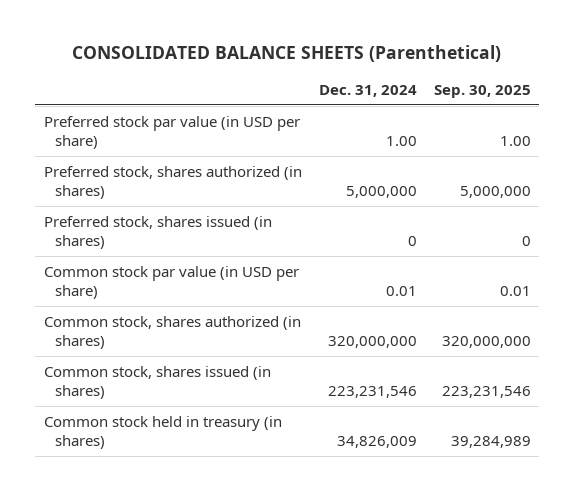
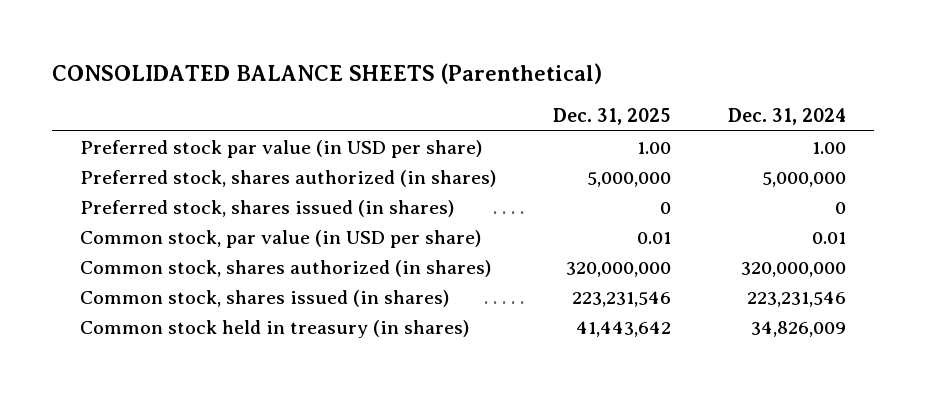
[433,85,531,99] Sep. 30, 2025 -> none
none -> [552,108,671,126] Dec. 31, 2025
[43,265,299,300] Common stock par value (in USD per share) -> [79,229,481,248] Common stock, par value (in USD per share)

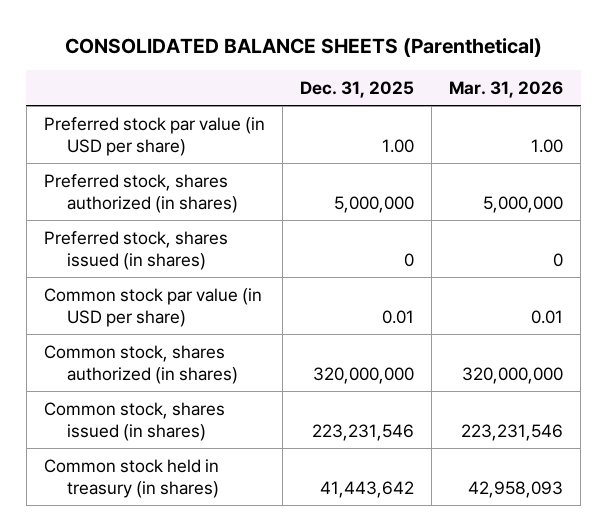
[727,108,846,126] Dec. 31, 2024 -> none
none -> [449,80,564,98] Mar. 31, 2026
[79,229,481,248] Common stock, par value (in USD per share) -> [43,287,262,327] Common stock par value (in USD per share)

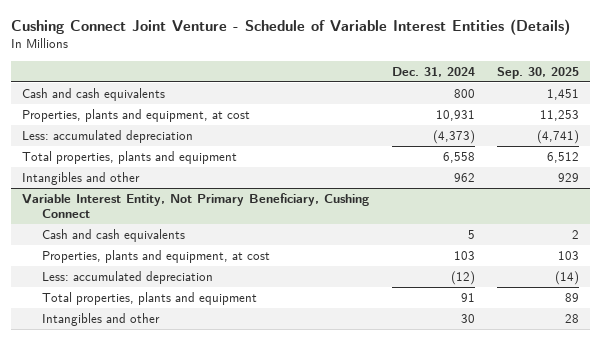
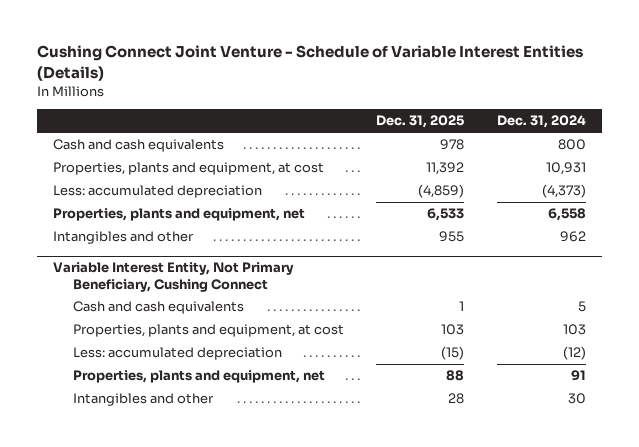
[497,66,580,79] Sep. 30, 2025 -> none
none -> [376,115,465,129] Dec. 31, 2025
[21,150,237,164] Total properties, plants and equipment -> [53,208,306,222] Properties, plants and equipment, net
[41,291,257,305] Total properties, plants and equipment -> [73,370,326,384] Properties, plants and equipment, net

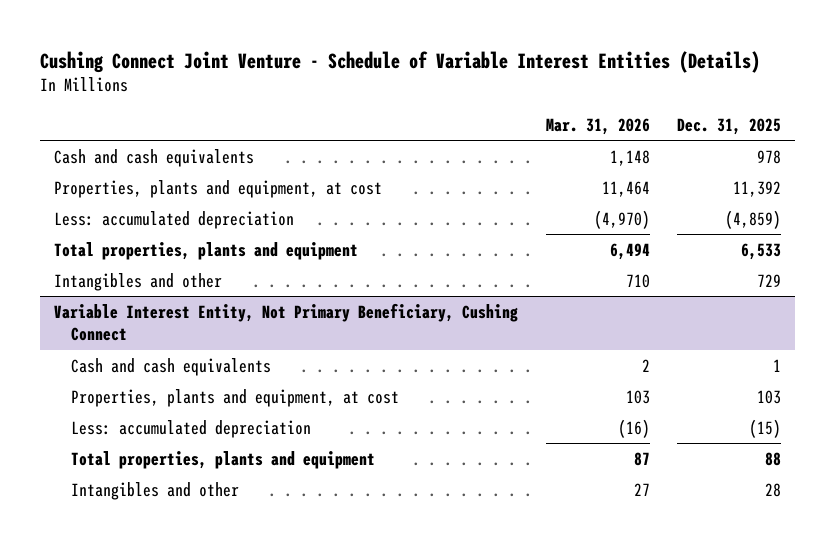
[496,115,586,129] Dec. 31, 2024 -> none
none -> [545,117,650,135] Mar. 31, 2026
[53,208,306,222] Properties, plants and equipment, net -> [53,241,358,260] Total properties, plants and equipment
[439,231,465,243] 955 -> [757,273,782,287] 729
[73,370,326,384] Properties, plants and equipment, net -> [70,450,375,469] Total properties, plants and equipment

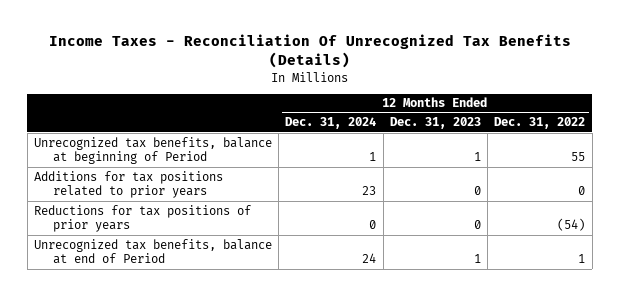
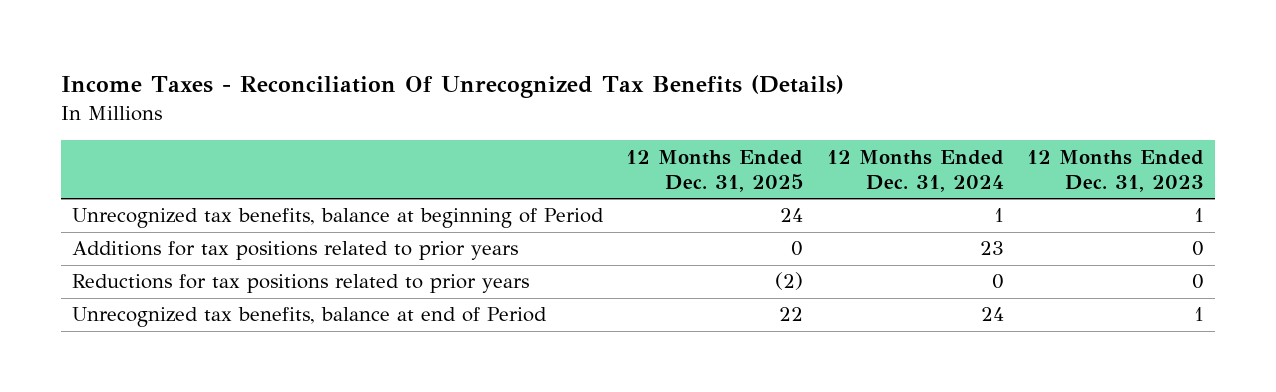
[494,117,586,130] Dec. 31, 2022 -> none
none -> [626,149,804,193] 12 Months Ended Dec. 31, 2025
[34,204,252,233] Reductions for tax positions of prior years -> [72,274,530,294] Reductions for tax positions related to prior years

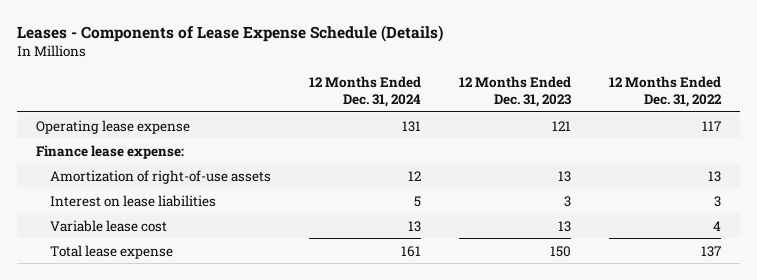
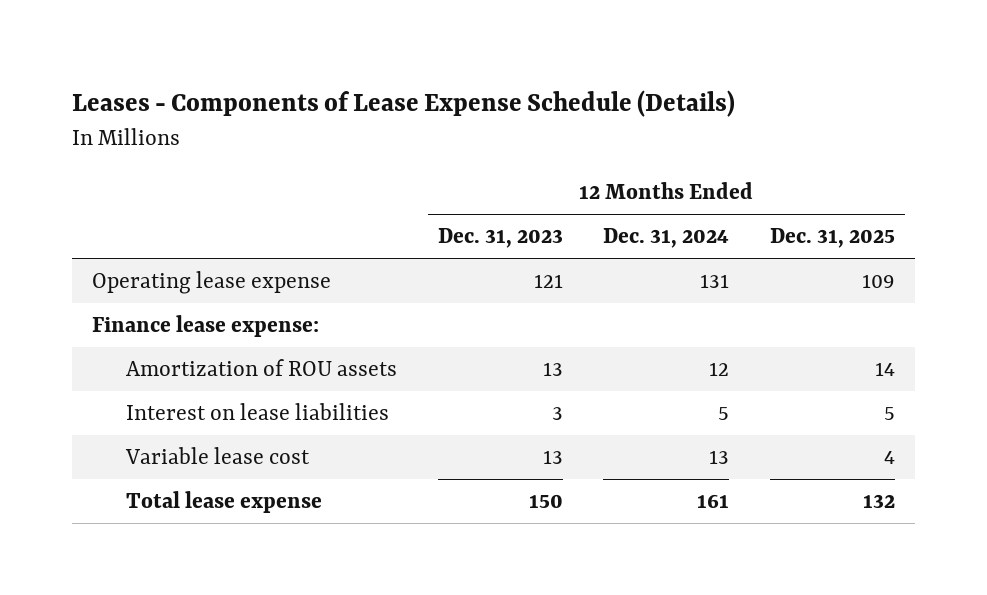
[608,75,722,107] 12 Months Ended Dec. 31, 2022 -> none
none -> [769,228,895,249] Dec. 31, 2025
[49,169,271,184] Amortization of right-of-use assets -> [126,359,398,377] Amortization of ROU assets

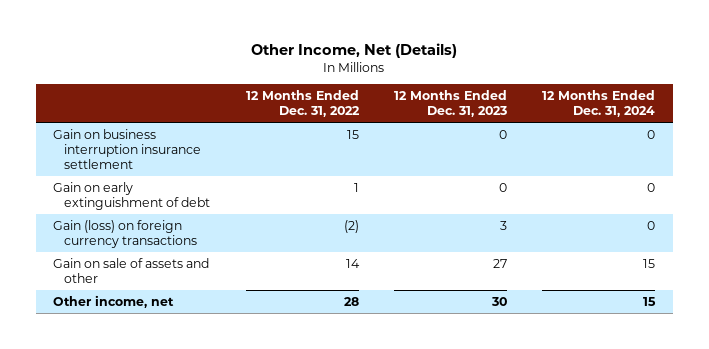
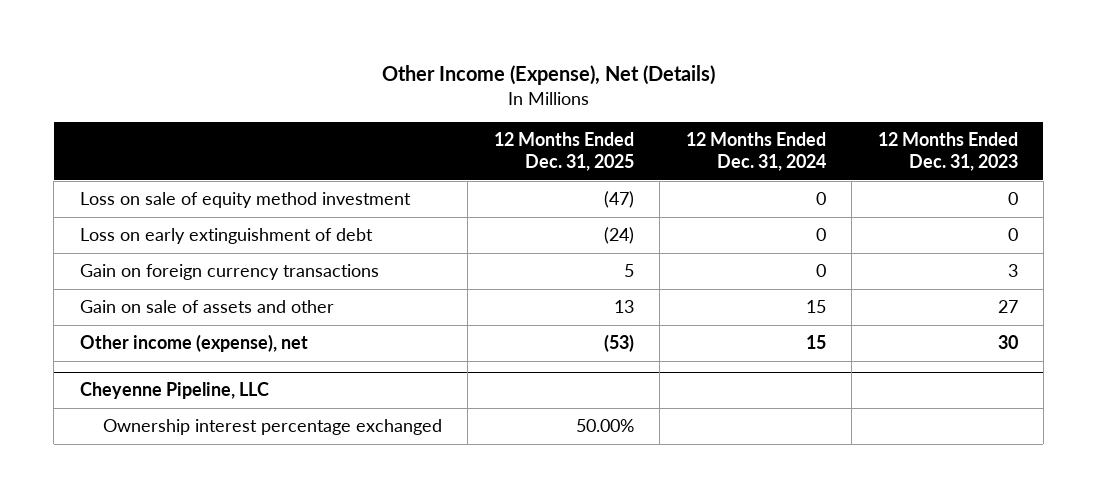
[251,43,458,59] Other Income, Net (Details) -> [381,65,715,86] Other Income (Expense), Net (Details)
[245,90,360,118] 12 Months Ended Dec. 31, 2022 -> none
none -> [493,132,634,172] 12 Months Ended Dec. 31, 2025
[53,128,202,170] Gain on business interruption insurance settlement -> none
none -> [79,192,411,209] Loss on sale of equity method investment
[53,181,211,210] Gain on early extinguishment of debt -> [79,228,373,245] Loss on early extinguishment of debt
[53,219,198,248] Gain (loss) on foreign currency transactions -> [79,264,379,281] Gain on foreign currency transactions
[53,294,175,308] Other income, net -> [79,334,308,353] Other income (expense), net
none -> [79,382,269,400] Cheyenne Pipeline, LLC
none -> [102,419,442,436] Ownership interest percentage exchanged

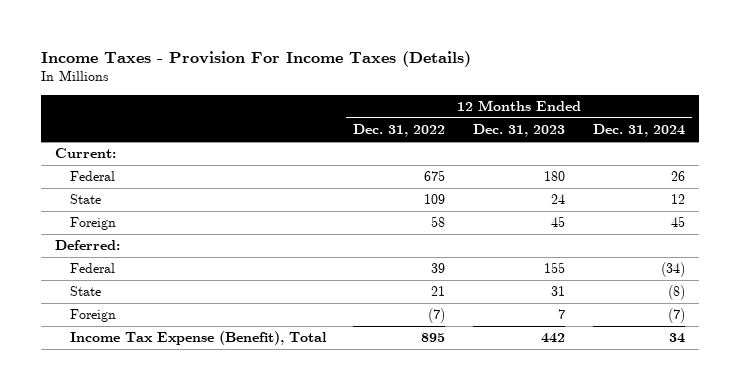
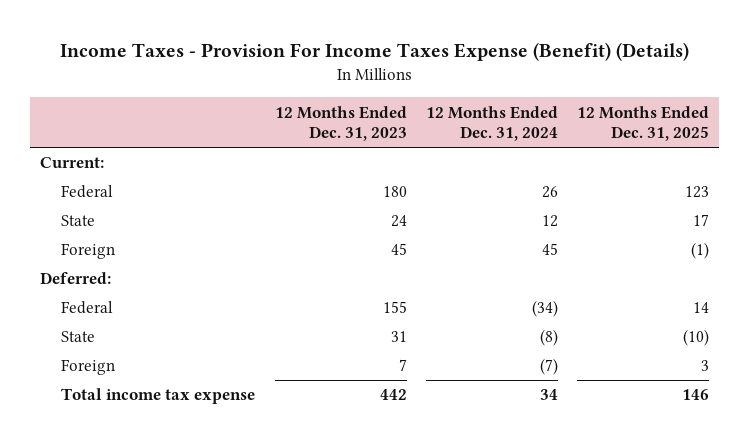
[41,50,472,67] Income Taxes - Provision For Income Taxes (Details) -> [59,41,689,61] Income Taxes - Provision For Income Taxes Expense (Benefit) (Details)
[353,124,446,138] Dec. 31, 2022 -> none
none -> [577,105,710,141] 12 Months Ended Dec. 31, 2025
[69,331,327,346] Income Tax Expense (Benefit), Total -> [61,388,256,405] Total income tax expense

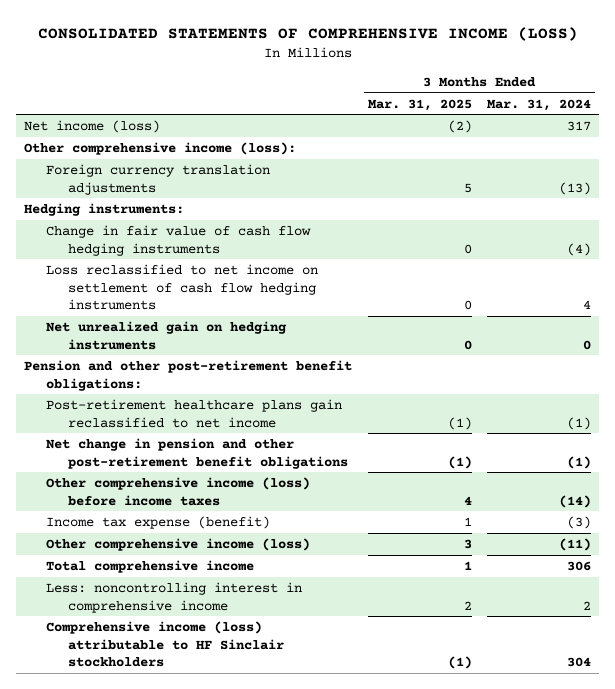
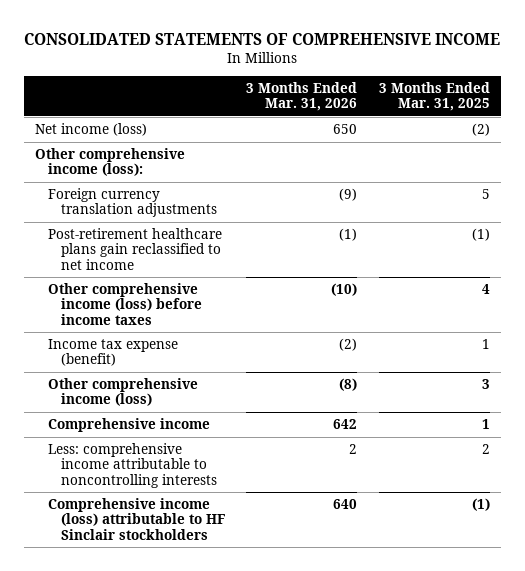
[37,26,578,41] CONSOLIDATED STATEMENTS OF COMPREHENSIVE INCOME (LOSS) -> [24,32,501,45] CONSOLIDATED STATEMENTS OF COMPREHENSIVE INCOME
[487,98,592,111] Mar. 31, 2024 -> none
none -> [246,81,358,112] 3 Months Ended Mar. 31, 2026
[23,202,184,216] Hedging instruments: -> none
[45,224,311,256] Change in fair value of cash flow hedging instruments -> none
[45,263,318,311] Loss reclassified to net income on settlement of cash flow hedging instruments -> none
[45,320,287,350] Net unrealized gain on hedging instruments -> none
[23,359,352,391] Pension and other post-retirement benefit obligations: -> none
[45,437,348,469] Net change in pension and other post-retirement benefit obligations -> none
[45,559,254,573] Total comprehensive income -> [47,418,210,433] Comprehensive income
[45,581,302,613] Less: noncontrolling interest in comprehensive income -> [47,443,217,488] Less: comprehensive income attributable to noncontrolling interests

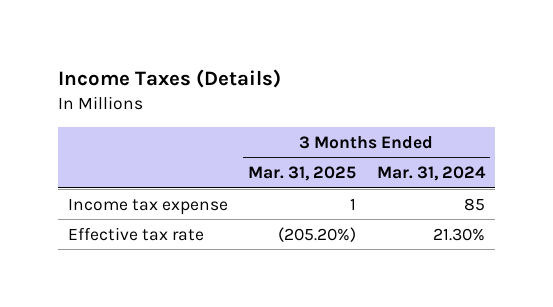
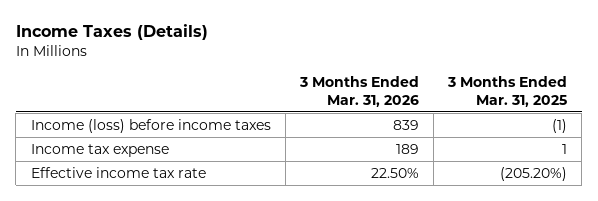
[376,166,486,182] Mar. 31, 2024 -> none
none -> [298,75,419,107] 3 Months Ended Mar. 31, 2026
none -> [30,118,271,133] Income (loss) before income taxes
[68,226,205,241] Effective tax rate -> [30,166,206,178] Effective income tax rate

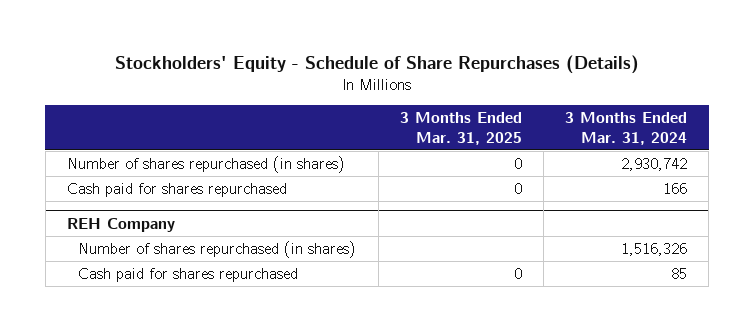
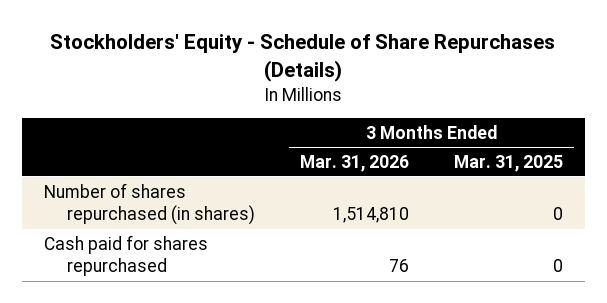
[565,111,688,145] 3 Months Ended Mar. 31, 2024 -> none
none -> [300,154,410,172] Mar. 31, 2026
[67,217,176,232] REH Company -> none
[78,240,357,258] Number of shares repurchased (in shares) -> none
[78,267,299,282] Cash paid for shares repurchased -> none

